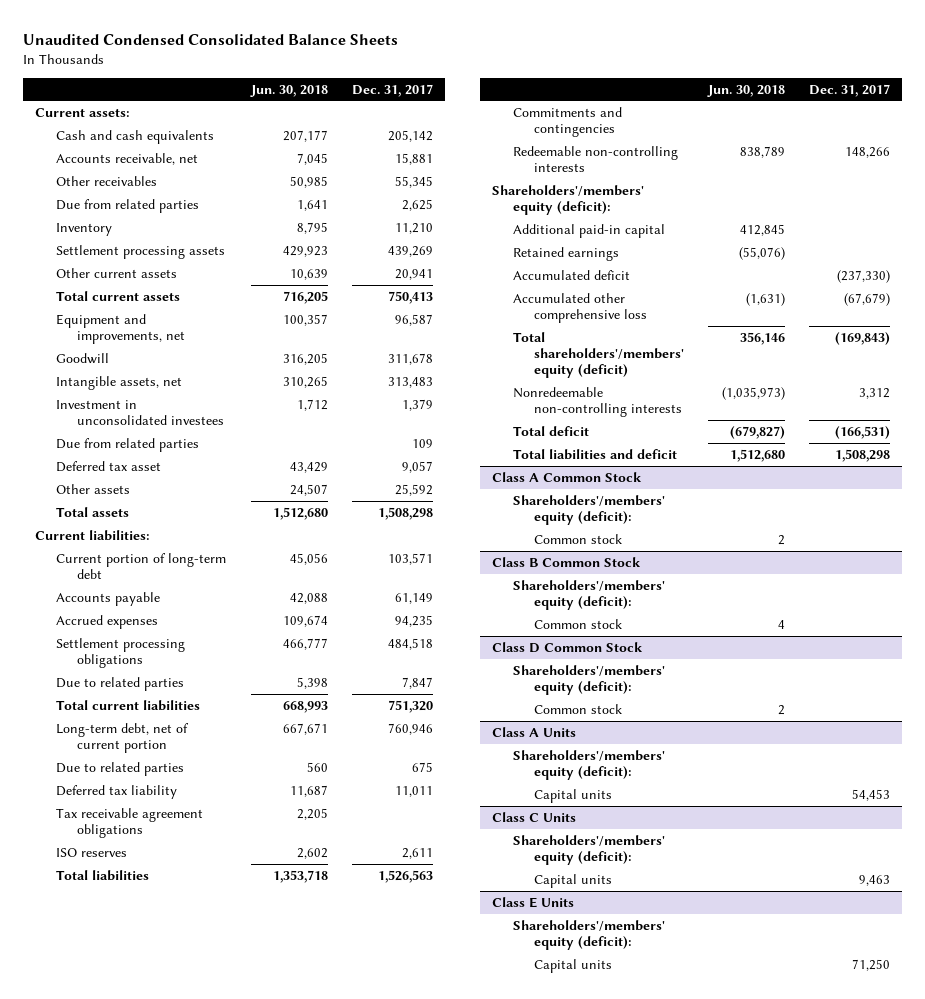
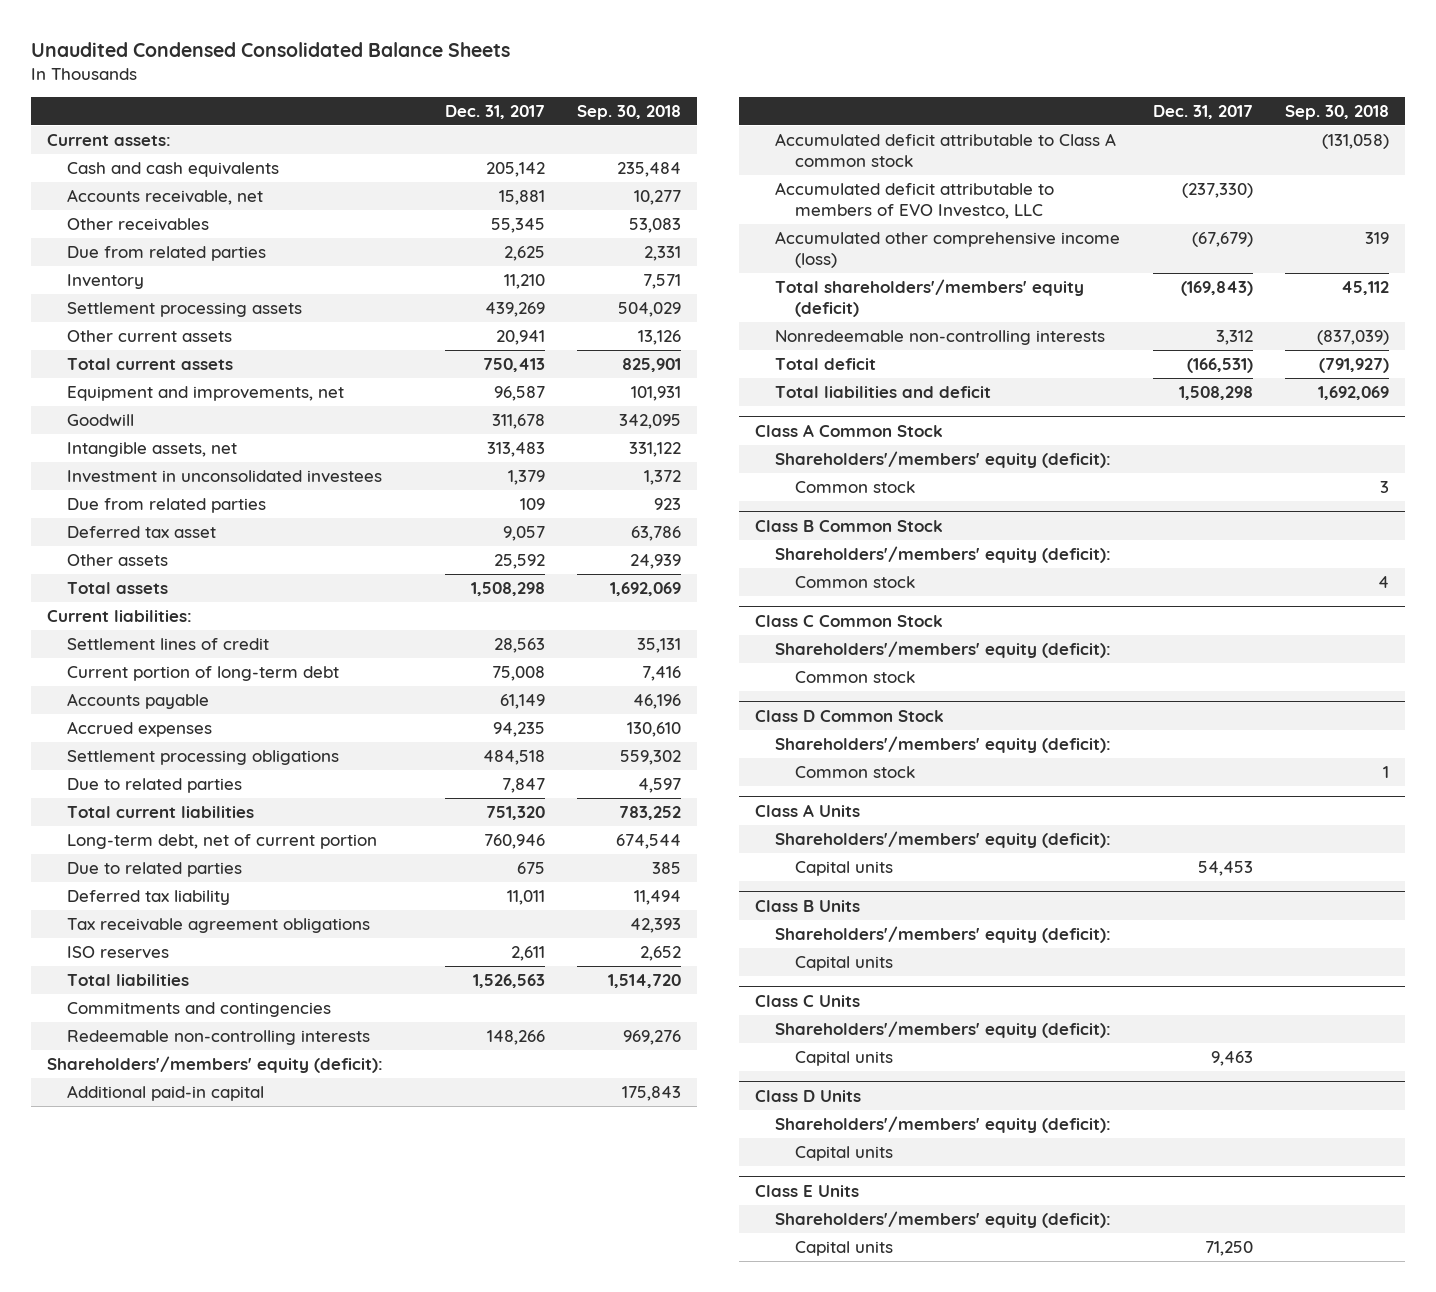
[249,84,328,97] Jun. 30, 2018 -> none
none -> [576,104,681,120] Sep. 30, 2018
none -> [67,638,270,651] Settlement lines of credit
[387,552,433,565] 103,571 -> [491,666,545,682] 75,008
[512,246,619,261] Retained earnings -> [775,133,1117,168] Accumulated deficit attributable to Class A common stock
[512,269,630,280] Accumulated deficit -> [775,182,1055,220] Accumulated deficit attributable to members of EVO Investco, LLC
[512,292,647,324] Accumulated other comprehensive loss -> [775,231,1121,269] Accumulated other comprehensive income (loss)
none -> [755,614,944,627] Class C Common Stock
none -> [775,641,1112,659] Shareholders'/members' equity (deficit):
none -> [795,671,916,684] Common stock
none -> [755,899,861,912] Class B Units
none -> [775,926,1112,944] Shareholders'/members' equity (deficit):
none -> [795,956,894,972] Capital units
none -> [755,1089,862,1102] Class D Units
none -> [775,1116,1112,1134] Shareholders'/members' equity (deficit):
none -> [795,1146,894,1162] Capital units

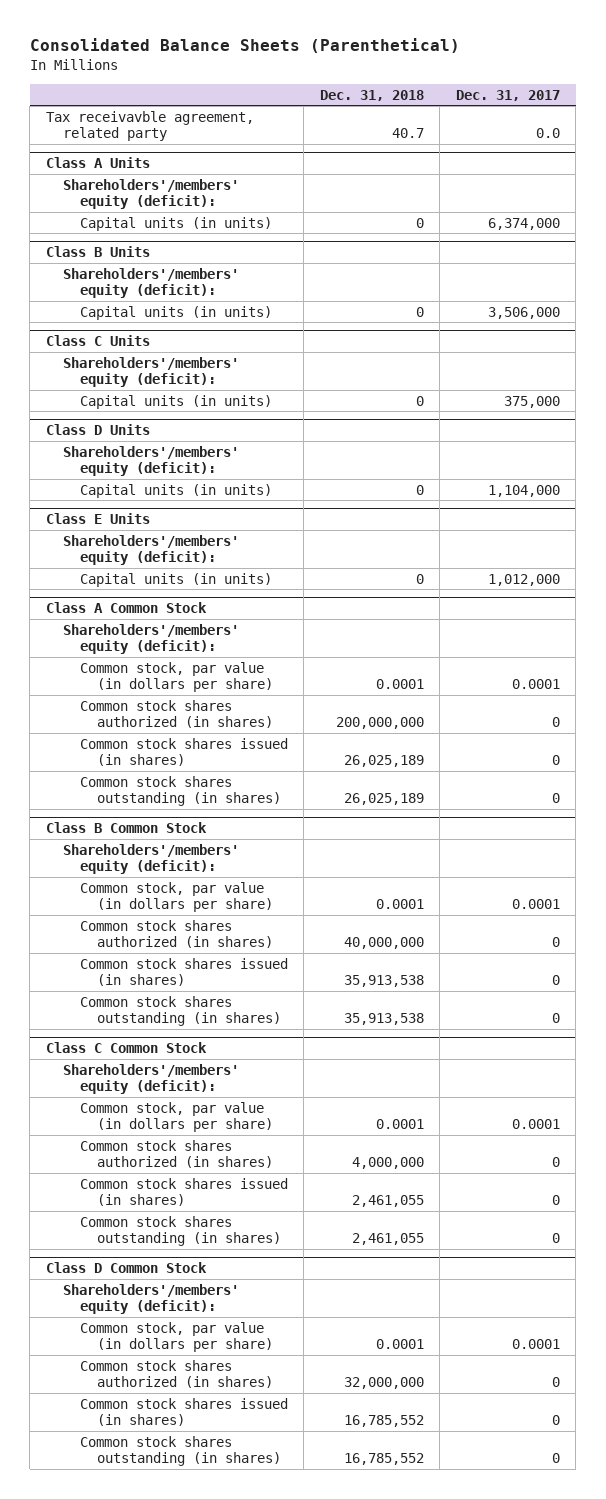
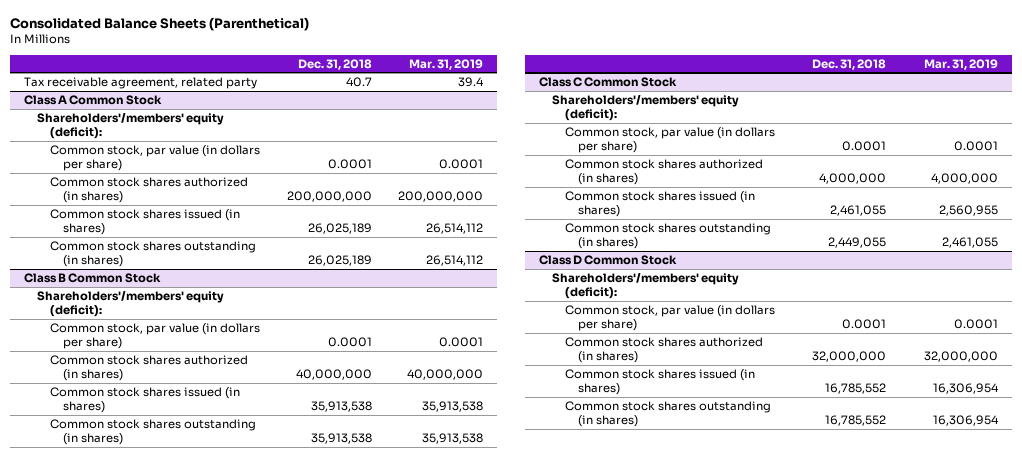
[455,89,560,101] Dec. 31, 2017 -> none
none -> [409,58,484,70] Mar. 31, 2019
[45,157,150,169] Class A Units -> none
[62,178,239,210] Shareholders'/members' equity (deficit): -> none
[79,216,272,231] Capital units (in units) -> none
[45,246,150,258] Class B Units -> none
[62,267,239,299] Shareholders'/members' equity (deficit): -> none
[79,305,272,320] Capital units (in units) -> none
[45,335,150,347] Class C Units -> none
[62,356,239,388] Shareholders'/members' equity (deficit): -> none
[79,394,272,409] Capital units (in units) -> none
[45,424,150,436] Class D Units -> none
[62,445,239,477] Shareholders'/members' equity (deficit): -> none
[79,483,272,498] Capital units (in units) -> none
[45,513,150,525] Class E Units -> none
[62,534,239,566] Shareholders'/members' equity (deficit): -> none
[79,572,272,587] Capital units (in units) -> none
[45,110,254,142] Tax receivavble agreement, related party -> [23,76,257,89] Tax receivable agreement, related party
[351,1233,424,1246] 2,461,055 -> [828,237,887,249] 2,449,055

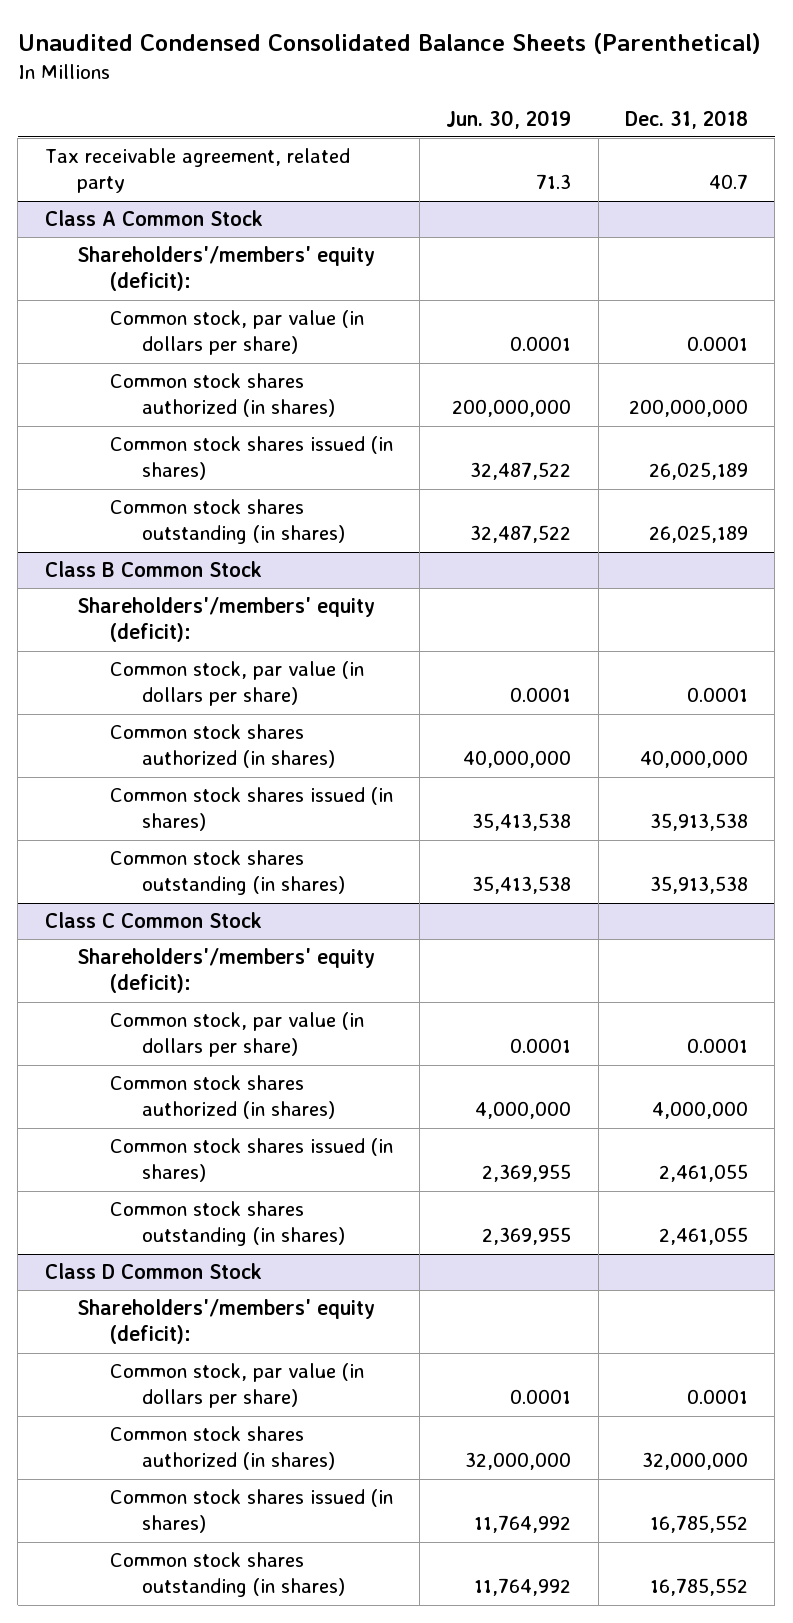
[10,16,310,31] Consolidated Balance Sheets (Parenthetical) -> [17,32,761,54] Unaudited Condensed Consolidated Balance Sheets (Parenthetical)
[409,58,484,70] Mar. 31, 2019 -> none
none -> [446,109,572,129] Jun. 30, 2019
[828,237,887,249] 2,449,055 -> [658,1227,748,1246] 2,461,055

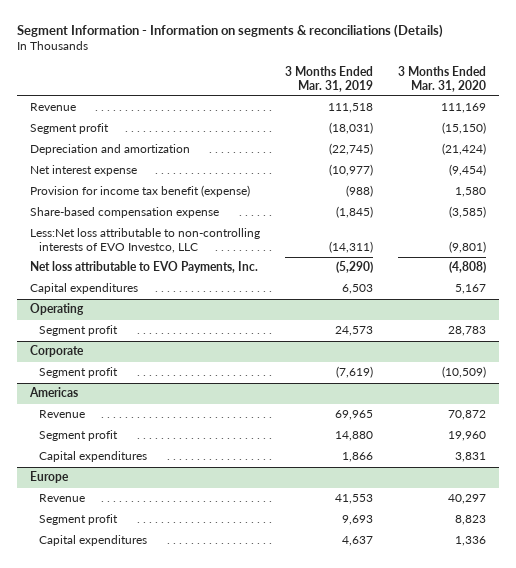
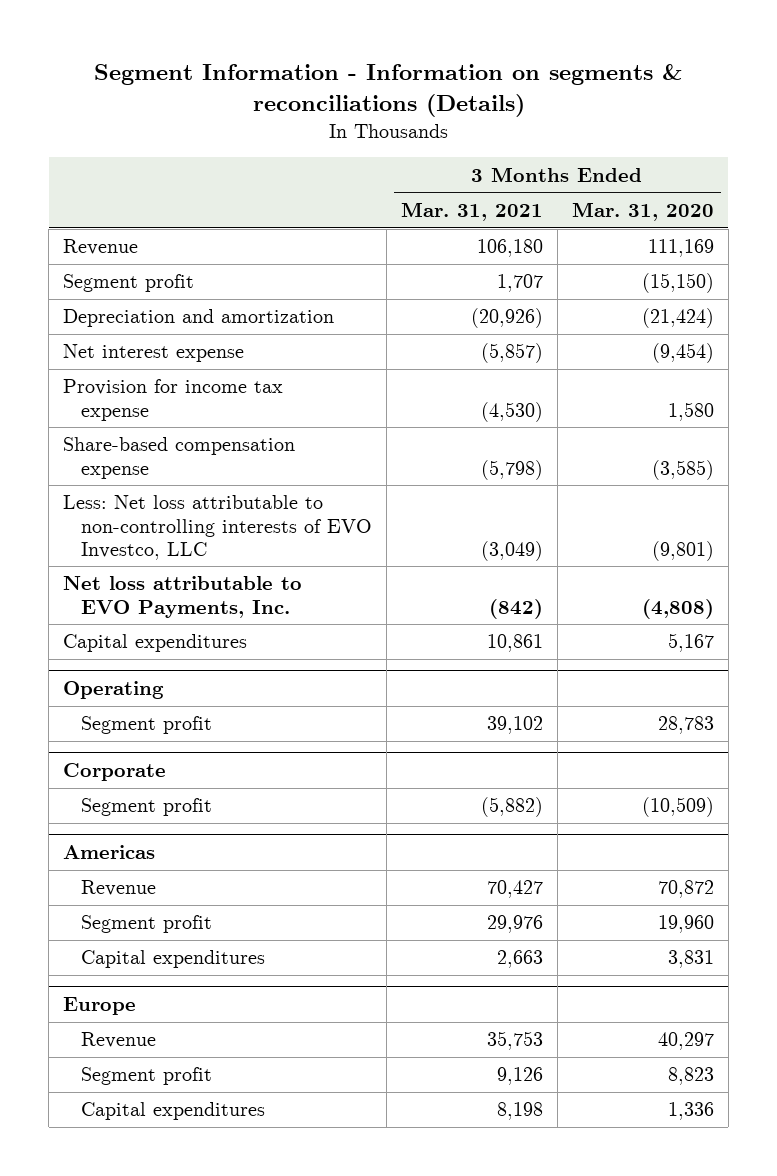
[285,65,374,92] 3 Months Ended Mar. 31, 2019 -> none
none -> [400,202,543,222] Mar. 31, 2021
[29,185,250,198] Provision for income tax benefit (expense) -> [63,379,284,421] Provision for income tax expense
[29,228,260,254] Less:Net loss attributable to non-controlling interests of EVO Investco, LLC -> [63,495,373,560] Less: Net loss attributable to non-controlling interests of EVO Investco, LLC

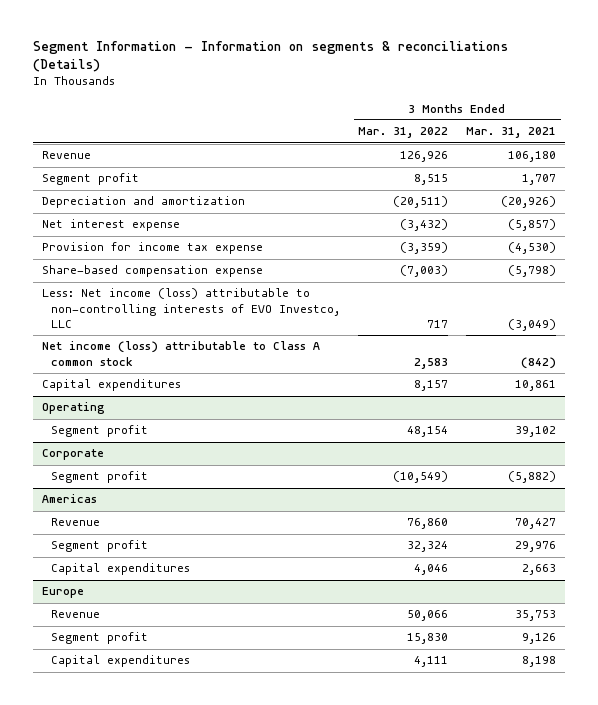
[571,202,714,222] Mar. 31, 2020 -> none
none -> [358,127,449,139] Mar. 31, 2022
[63,495,373,560] Less: Net loss attributable to non-controlling interests of EVO Investco, LLC -> [41,288,341,328] Less: Net income (loss) attributable to non-controlling interests of EVO Investco, LLC
[63,576,303,618] Net loss attributable to EVO Payments, Inc. -> [41,341,320,366] Net income (loss) attributable to Class A common stock

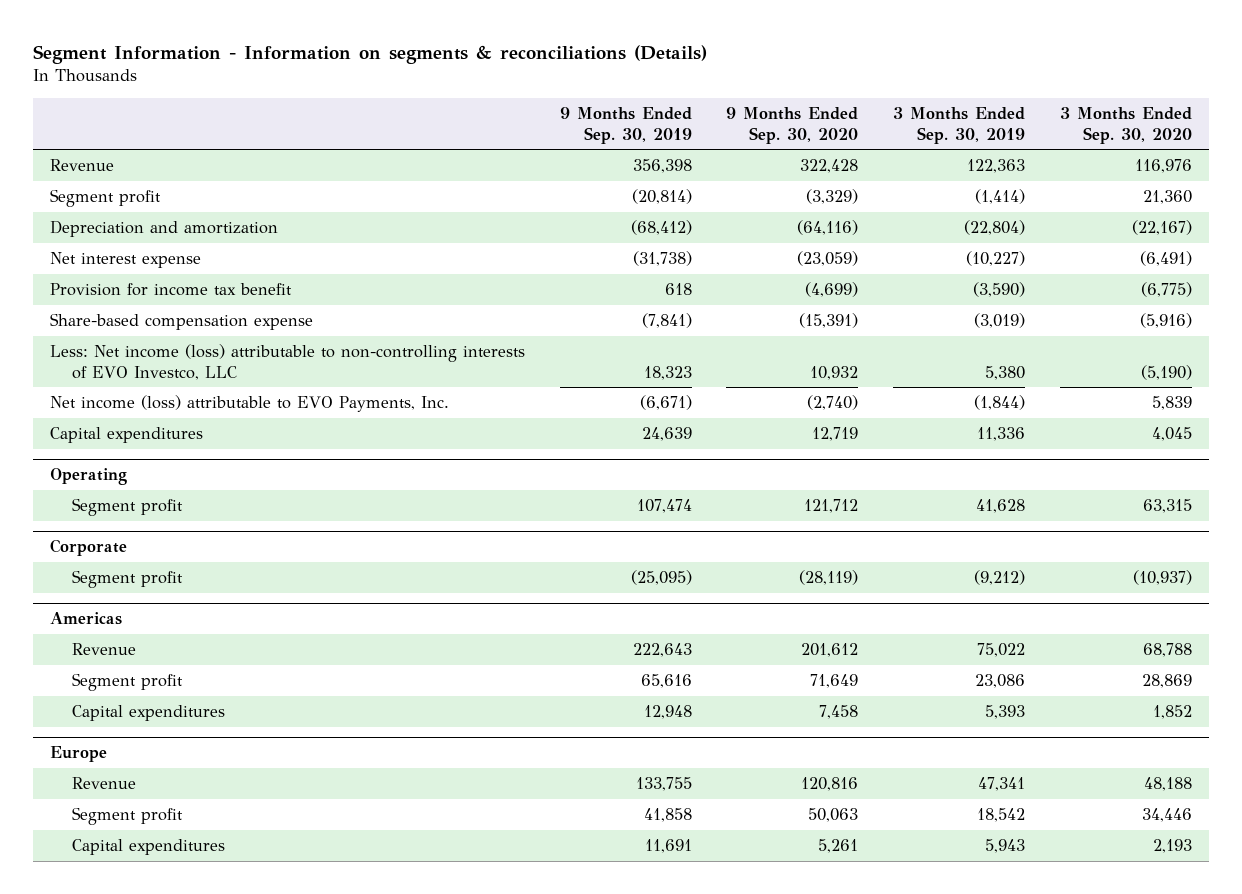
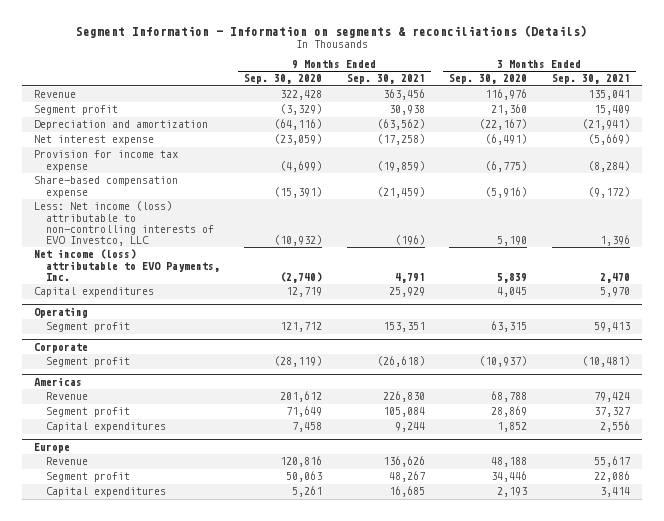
[559,106,692,144] 9 Months Ended Sep. 30, 2019 -> none
[893,106,1026,144] 3 Months Ended Sep. 30, 2019 -> none
none -> [346,74,425,85] Sep. 30, 2021
none -> [551,74,630,85] Sep. 30, 2021
[49,283,292,297] Provision for income tax benefit -> [34,150,179,172] Provision for income tax expense
[810,365,859,380] 10,932 -> [274,235,323,247] (10,932)
[1140,364,1192,380] (5,190) -> [497,236,528,247] 5,190

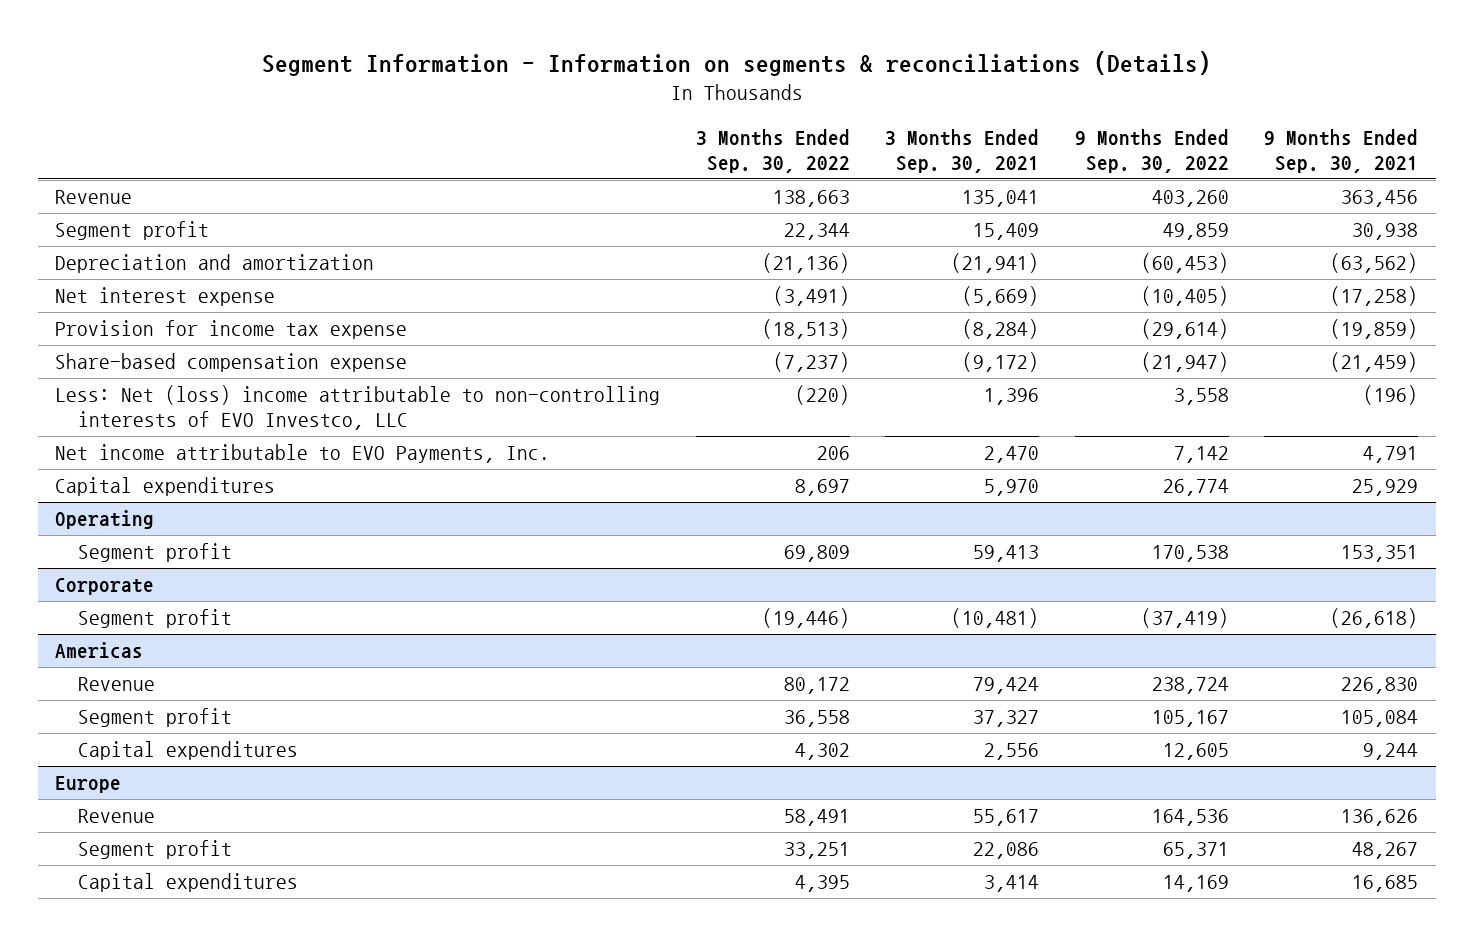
[244,74,323,85] Sep. 30, 2020 -> none
[449,74,528,85] Sep. 30, 2020 -> none
none -> [695,128,850,173] 3 Months Ended Sep. 30, 2022
none -> [1074,128,1229,173] 9 Months Ended Sep. 30, 2022
[34,201,214,247] Less: Net income (loss) attributable to non-controlling interests of EVO Investco, LLC -> [55,385,661,431] Less: Net (loss) income attributable to non-controlling interests of EVO Investco, LLC
[34,249,220,281] Net income (loss) attributable to EVO Payments, Inc. -> [55,444,551,464] Net income attributable to EVO Payments, Inc.

